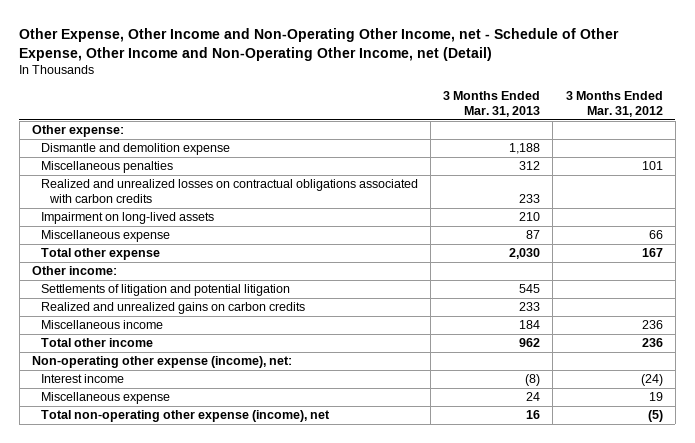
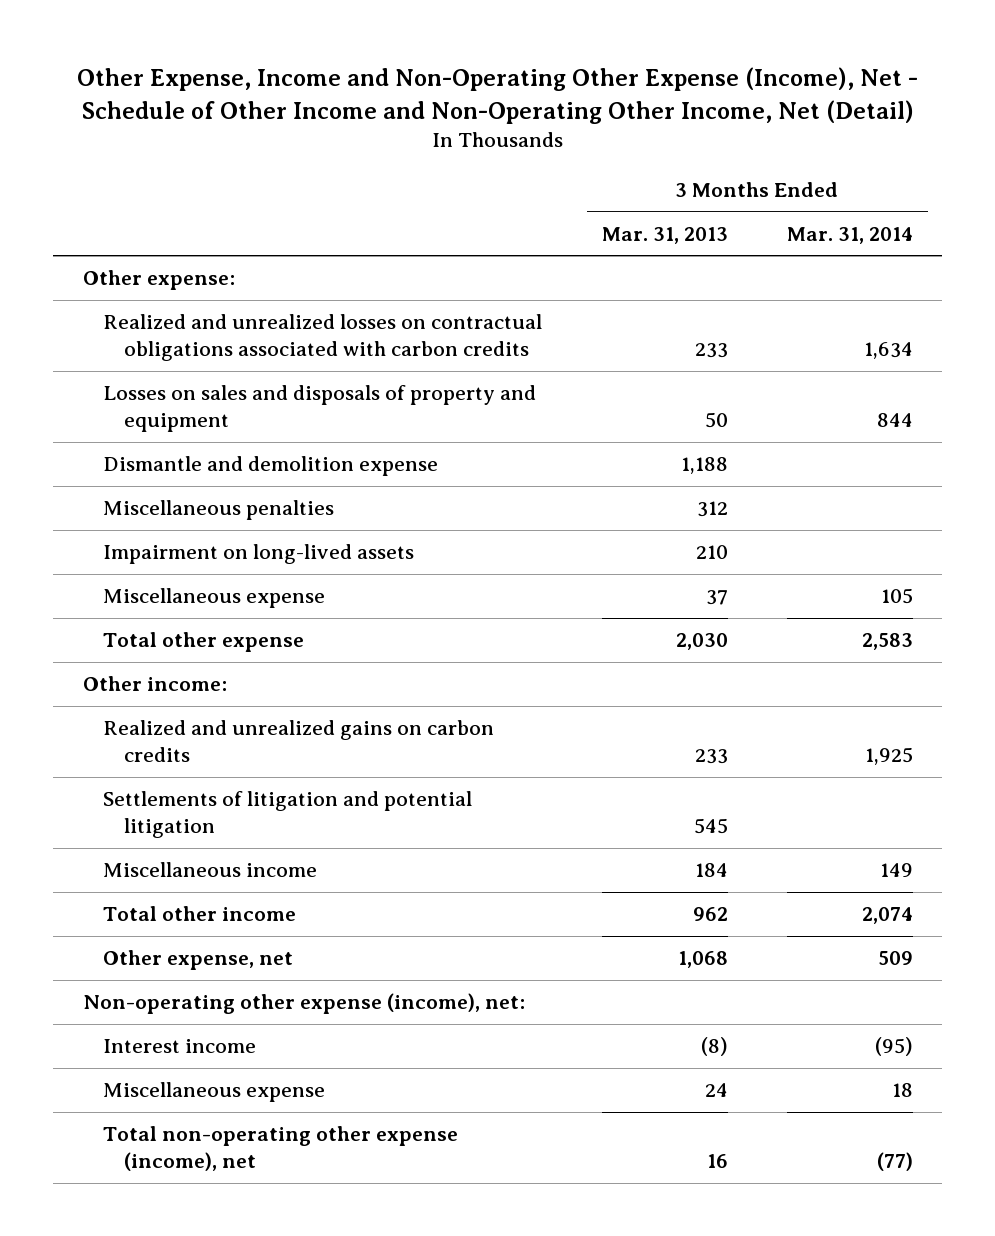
[19,27,620,61] Other Expense, Other Income and Non-Operating Other Income, net - Schedule of Other Expense, Other Income and Non-Operating Other Income, net (Detail) -> [76,66,918,124] Other Expense, Income and Non-Operating Other Expense (Income), Net - Schedule of Other Income and Non-Operating Other Income, Net (Detail)
[565,91,663,117] 3 Months Ended Mar. 31, 2012 -> none
none -> [786,226,913,244] Mar. 31, 2014
[40,179,418,204] Realized and unrealized losses on contractual obligations associated with carbon credits -> [103,314,543,362] Realized and unrealized losses on contractual obligations associated with carbon credits
none -> [103,385,537,433] Losses on sales and disposals of property and equipment
[526,230,541,240] 87 -> [705,590,728,606] 37
[40,284,290,297] Settlements of litigation and potential litigation -> [103,791,473,839] Settlements of litigation and potential litigation
none -> [103,950,294,971] Other expense, net

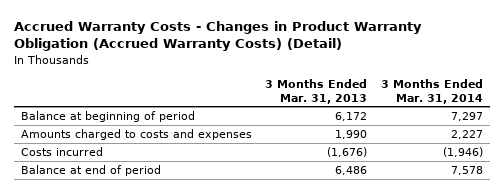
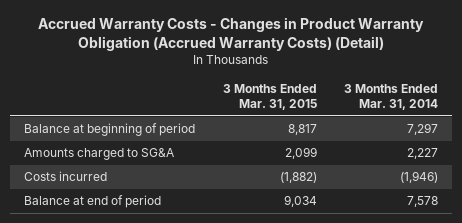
[265,78,368,104] 3 Months Ended Mar. 31, 2013 -> none
none -> [222,83,317,111] 3 Months Ended Mar. 31, 2015
[20,129,252,141] Amounts charged to costs and expenses -> [23,148,174,161] Amounts charged to SG&A

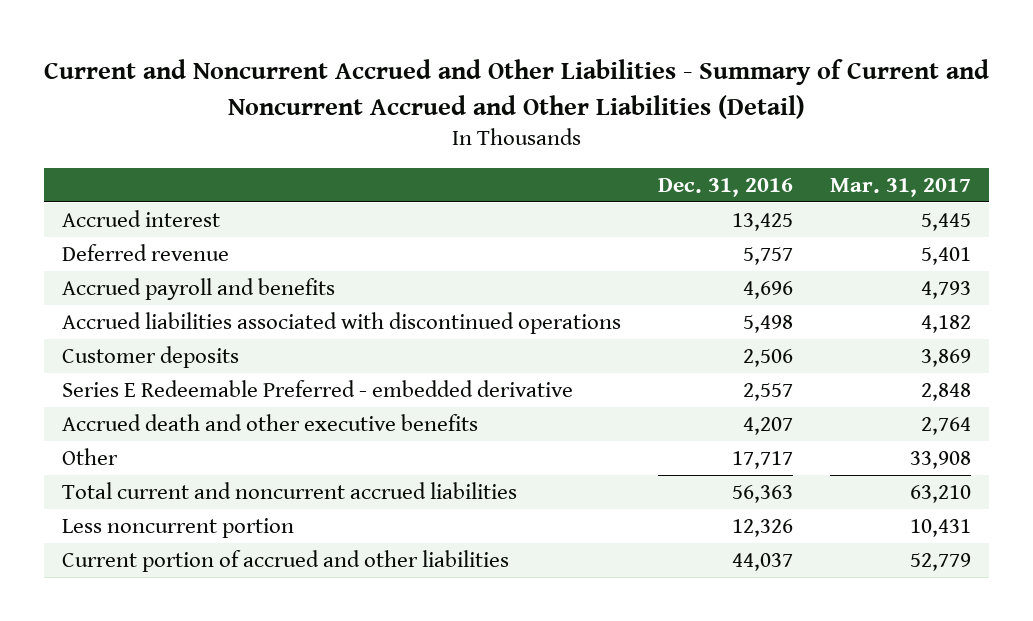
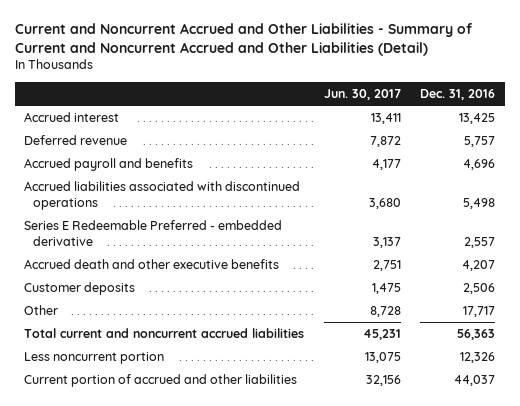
[829,177,971,197] Mar. 31, 2017 -> none
none -> [323,88,401,100] Jun. 30, 2017
[62,345,240,368] Customer deposits -> [24,282,136,296] Customer deposits

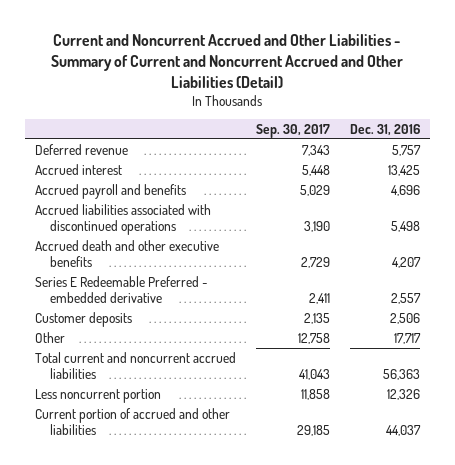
[323,88,401,100] Jun. 30, 2017 -> none
none -> [255,123,330,138] Sep. 30, 2017
[24,112,120,123] Accrued interest -> [35,163,123,175] Accrued interest
[24,220,283,246] Series E Redeemable Preferred - embedded derivative -> [35,275,209,303] Series E Redeemable Preferred - embedded derivative

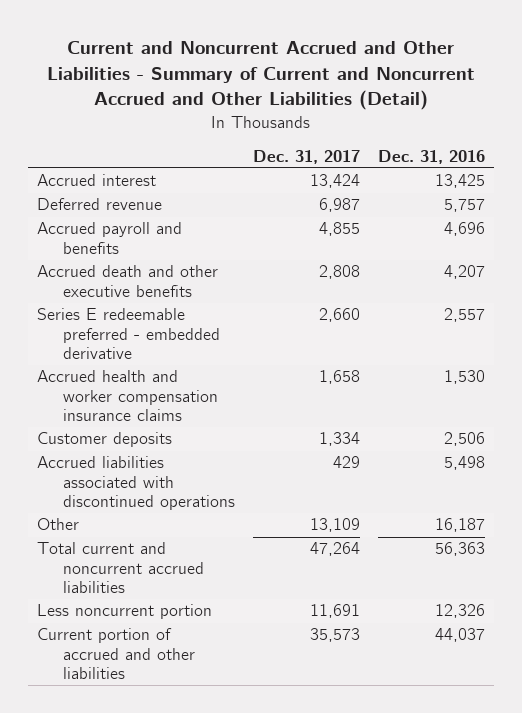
[255,123,330,138] Sep. 30, 2017 -> none
none -> [252,149,360,164] Dec. 31, 2017
[35,143,129,155] Deferred revenue -> [37,198,163,211] Deferred revenue
[35,275,209,303] Series E Redeemable Preferred - embedded derivative -> [37,308,220,359] Series E redeemable preferred - embedded derivative
none -> [37,370,218,421] Accrued health and worker compensation insurance claims
[35,203,212,235] Accrued liabilities associated with discontinued operations -> [37,456,235,510] Accrued liabilities associated with discontinued operations
[393,332,421,344] 17,717 -> [434,518,485,533] 16,187

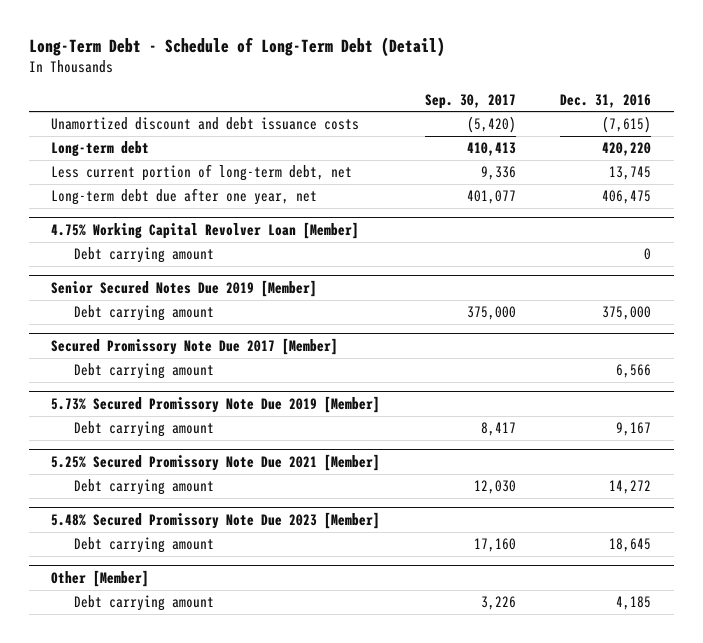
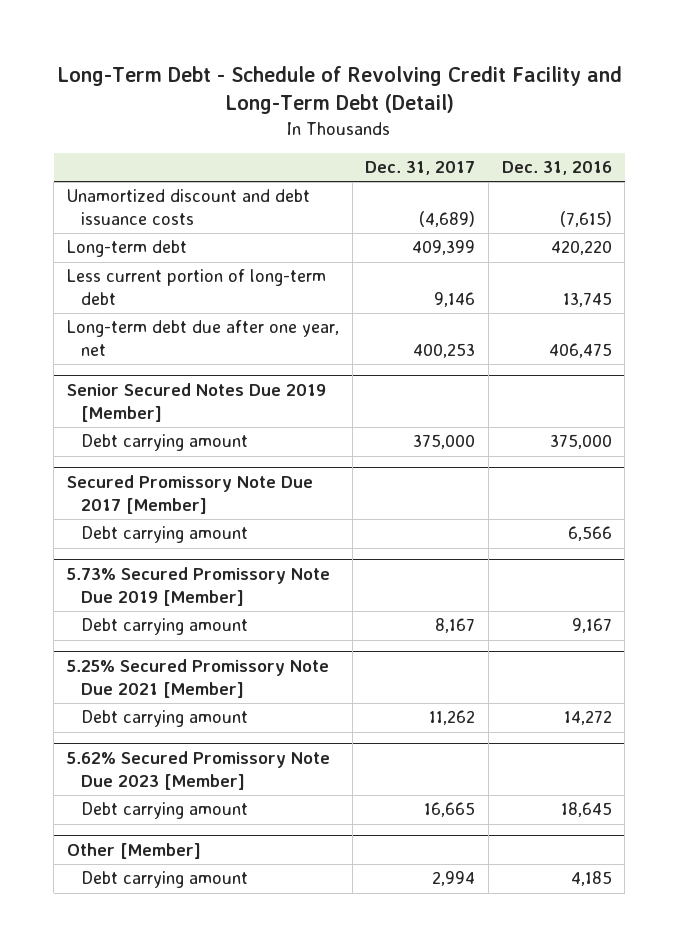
[28,37,445,58] Long-Term Debt - Schedule of Long-Term Debt (Detail) -> [57,66,623,115] Long-Term Debt - Schedule of Revolving Credit Facility and Long-Term Debt (Detail)
[424,93,516,109] Sep. 30, 2017 -> none
none -> [365,161,476,176] Dec. 31, 2017
[51,164,353,182] Less current portion of long-term debt, net -> [67,269,327,306] Less current portion of long-term debt
[51,221,360,239] 4.75% Working Capital Revolver Loan [Member] -> none
[73,247,214,264] Debt carrying amount -> none
[51,511,381,529] 5.48% Secured Promissory Note Due 2023 [Member] -> [67,750,331,790] 5.62% Secured Promissory Note Due 2023 [Member]

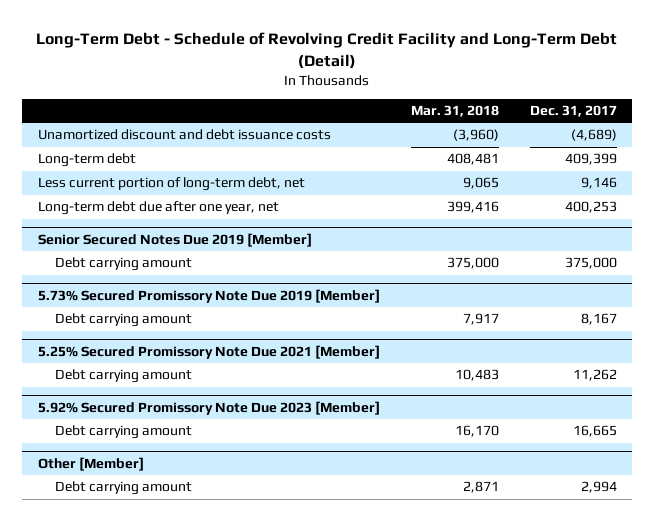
[501,161,612,176] Dec. 31, 2016 -> none
none -> [410,105,499,118] Mar. 31, 2018
[67,269,327,306] Less current portion of long-term debt -> [37,177,305,192] Less current portion of long-term debt, net
[67,474,314,514] Secured Promissory Note Due 2017 [Member] -> none
[81,526,249,544] Debt carrying amount -> none
[67,750,331,790] 5.62% Secured Promissory Note Due 2023 [Member] -> [37,400,380,415] 5.92% Secured Promissory Note Due 2023 [Member]

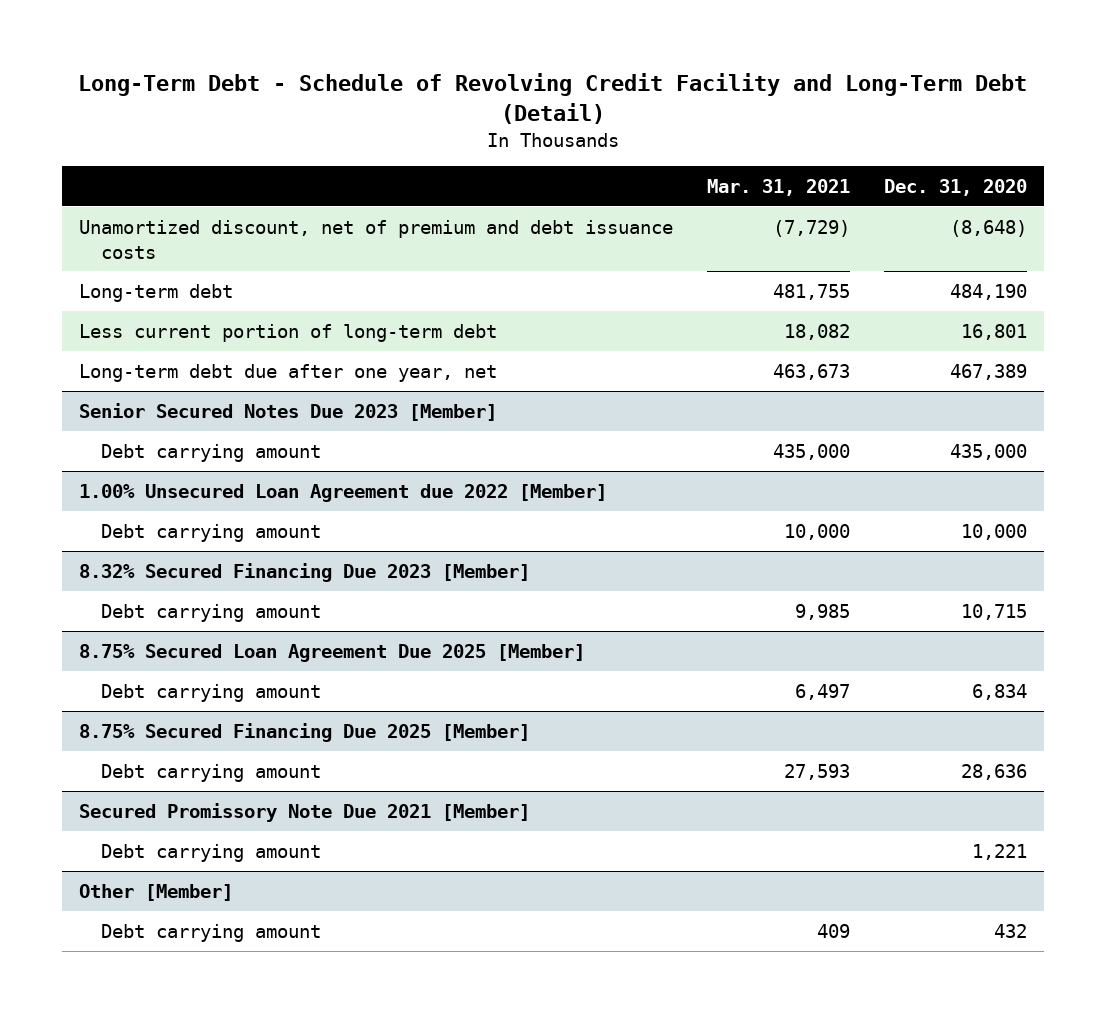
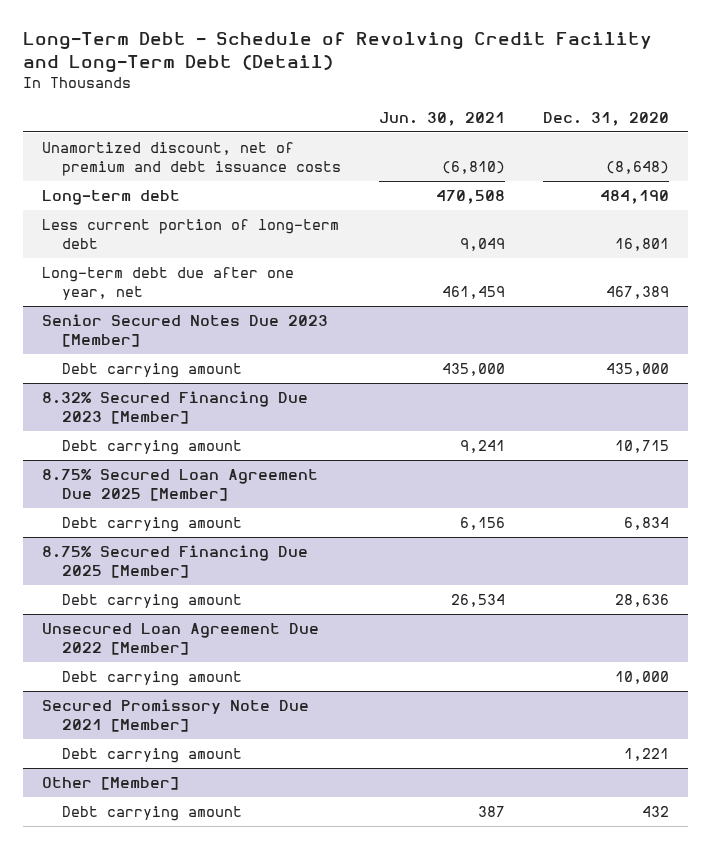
[706,179,850,197] Mar. 31, 2021 -> none
none -> [378,111,505,126] Jun. 30, 2021
[78,483,607,502] 1.00% Unsecured Loan Agreement due 2022 [Member] -> none
[100,523,321,542] Debt carrying amount -> none
none -> [41,623,319,655] Unsecured Loan Agreement Due 2022 [Member]
none -> [62,671,243,687] Debt carrying amount

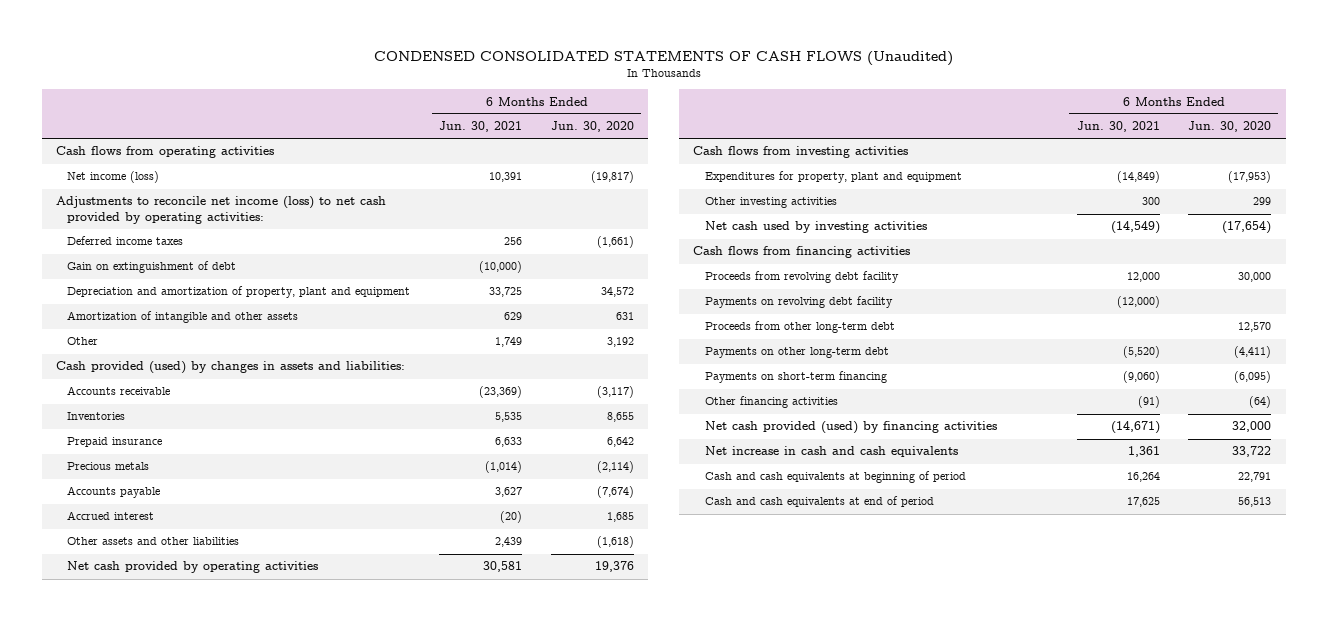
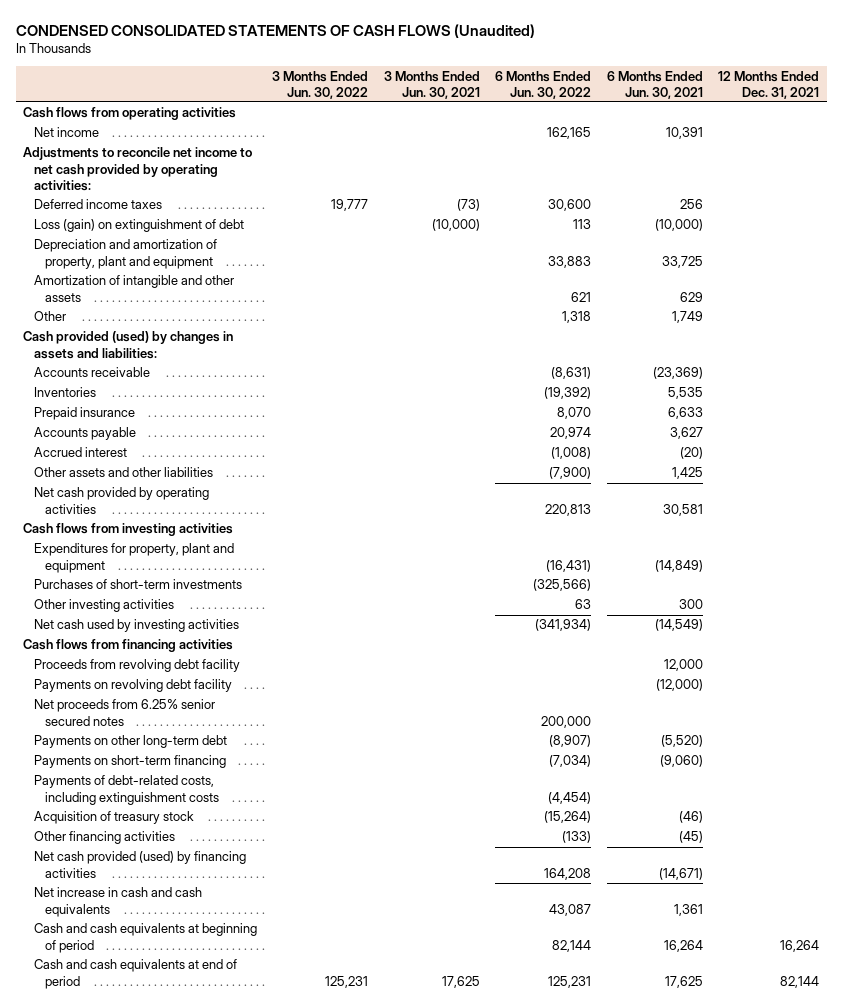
[550,121,634,133] Jun. 30, 2020 -> none
none -> [272,70,369,99] 3 Months Ended Jun. 30, 2022
none -> [383,70,480,99] 3 Months Ended Jun. 30, 2021
none -> [495,70,592,99] 6 Months Ended Jun. 30, 2022
none -> [718,70,820,99] 12 Months Ended Dec. 31, 2021
[67,171,160,184] Net income (loss) -> [34,127,100,138] Net income
[55,196,386,225] Adjustments to reconcile net income (loss) to net cash provided by operating activities: -> [23,147,253,192] Adjustments to reconcile net income to net cash provided by operating activities:
[67,261,237,274] Gain on extinguishment of debt -> [34,219,245,233] Loss (gain) on extinguishment of debt
[67,462,150,471] Precious metals -> none
[495,537,523,548] 2,439 -> [671,467,703,480] 1,425
none -> [34,579,243,590] Purchases of short-term investments
[704,321,895,334] Proceeds from other long-term debt -> none
none -> [34,699,216,726] Net proceeds from 6.25% senior secured notes
none -> [34,775,219,805] Payments of debt-related costs, including extinguishment costs
none -> [34,811,195,825] Acquisition of treasury stock
[1137,396,1160,409] (91) -> [678,831,703,844] (45)

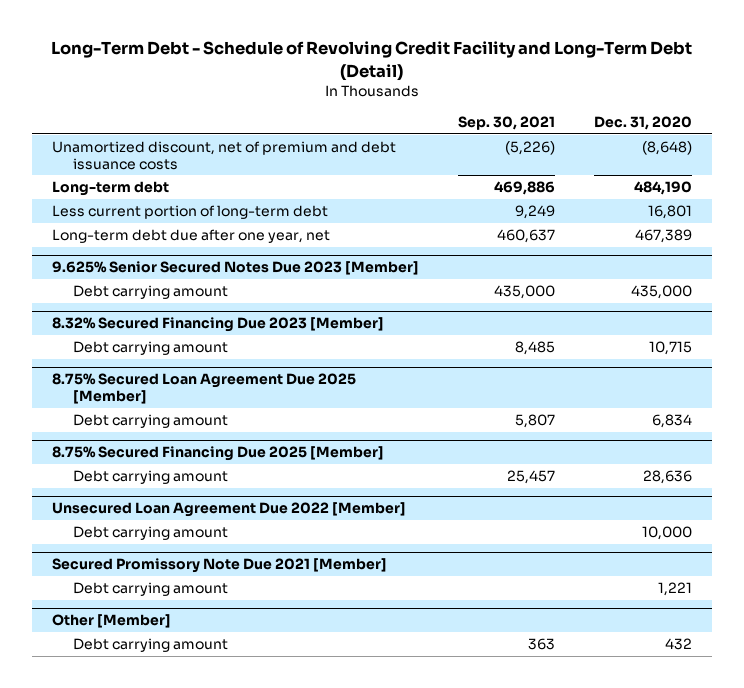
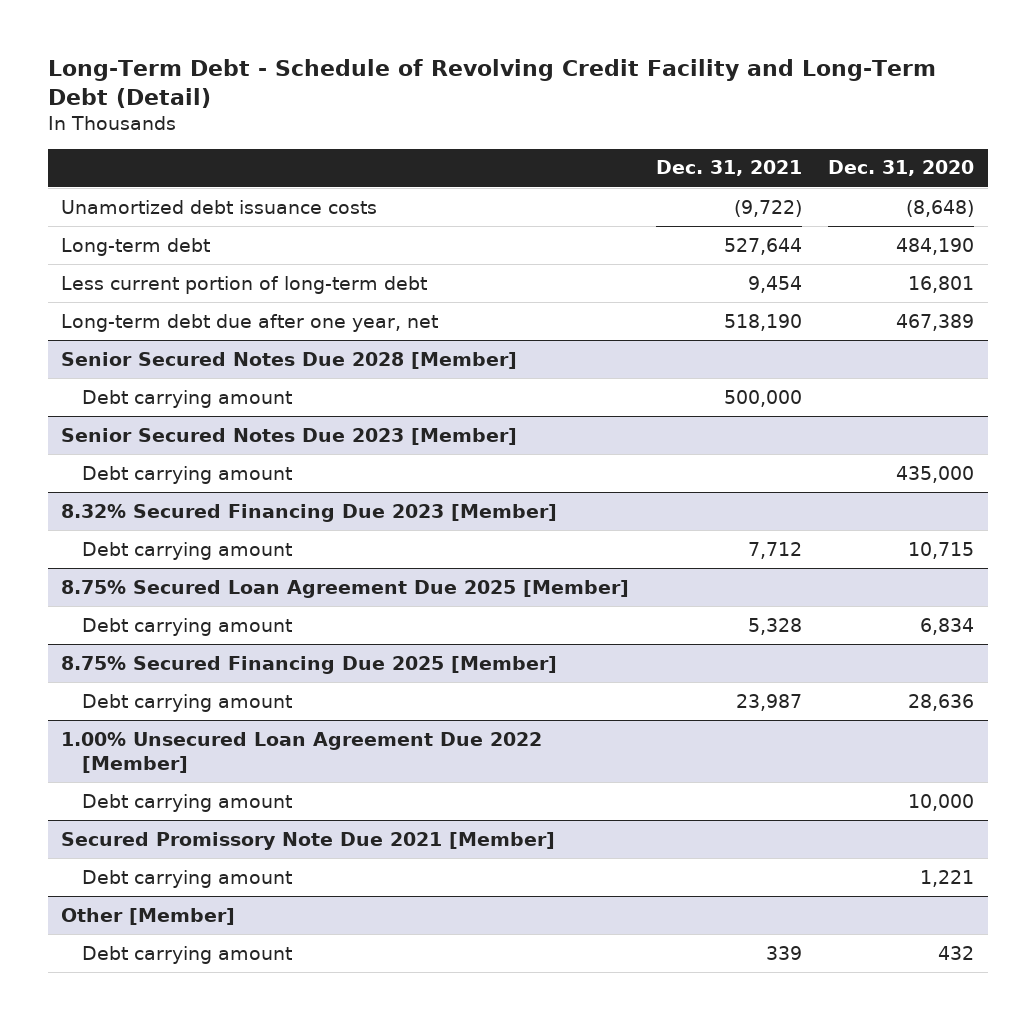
[458,115,556,130] Sep. 30, 2021 -> none
none -> [655,160,802,177] Dec. 31, 2021
[52,141,397,170] Unamortized discount, net of premium and debt issuance costs -> [61,199,378,214] Unamortized debt issuance costs
none -> [61,351,518,369] Senior Secured Notes Due 2028 [Member]
none -> [82,389,293,408] Debt carrying amount
[52,261,420,276] 9.625% Senior Secured Notes Due 2023 [Member] -> [61,427,518,445] Senior Secured Notes Due 2023 [Member]
[52,502,407,518] Unsecured Loan Agreement Due 2022 [Member] -> [61,731,543,773] 1.00% Unsecured Loan Agreement Due 2022 [Member]

